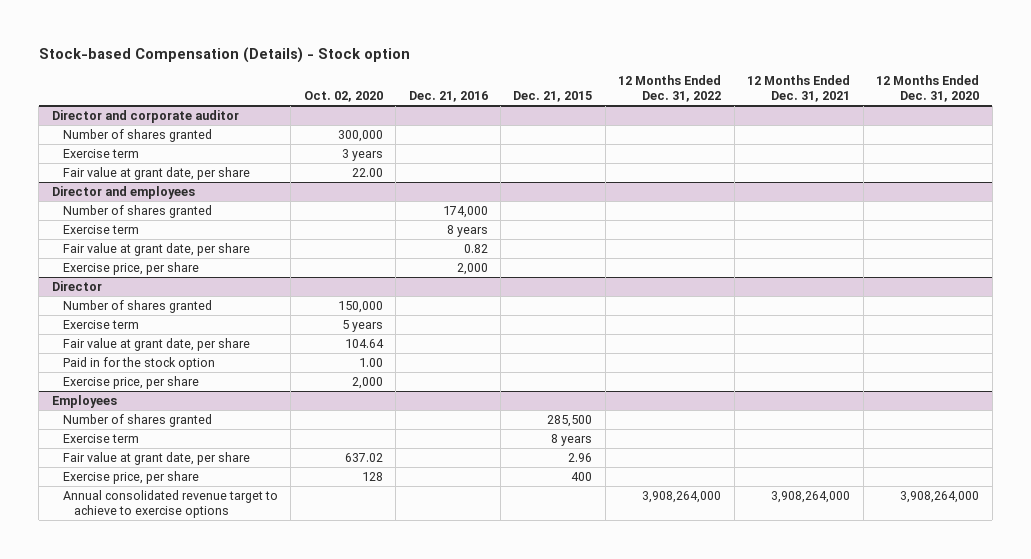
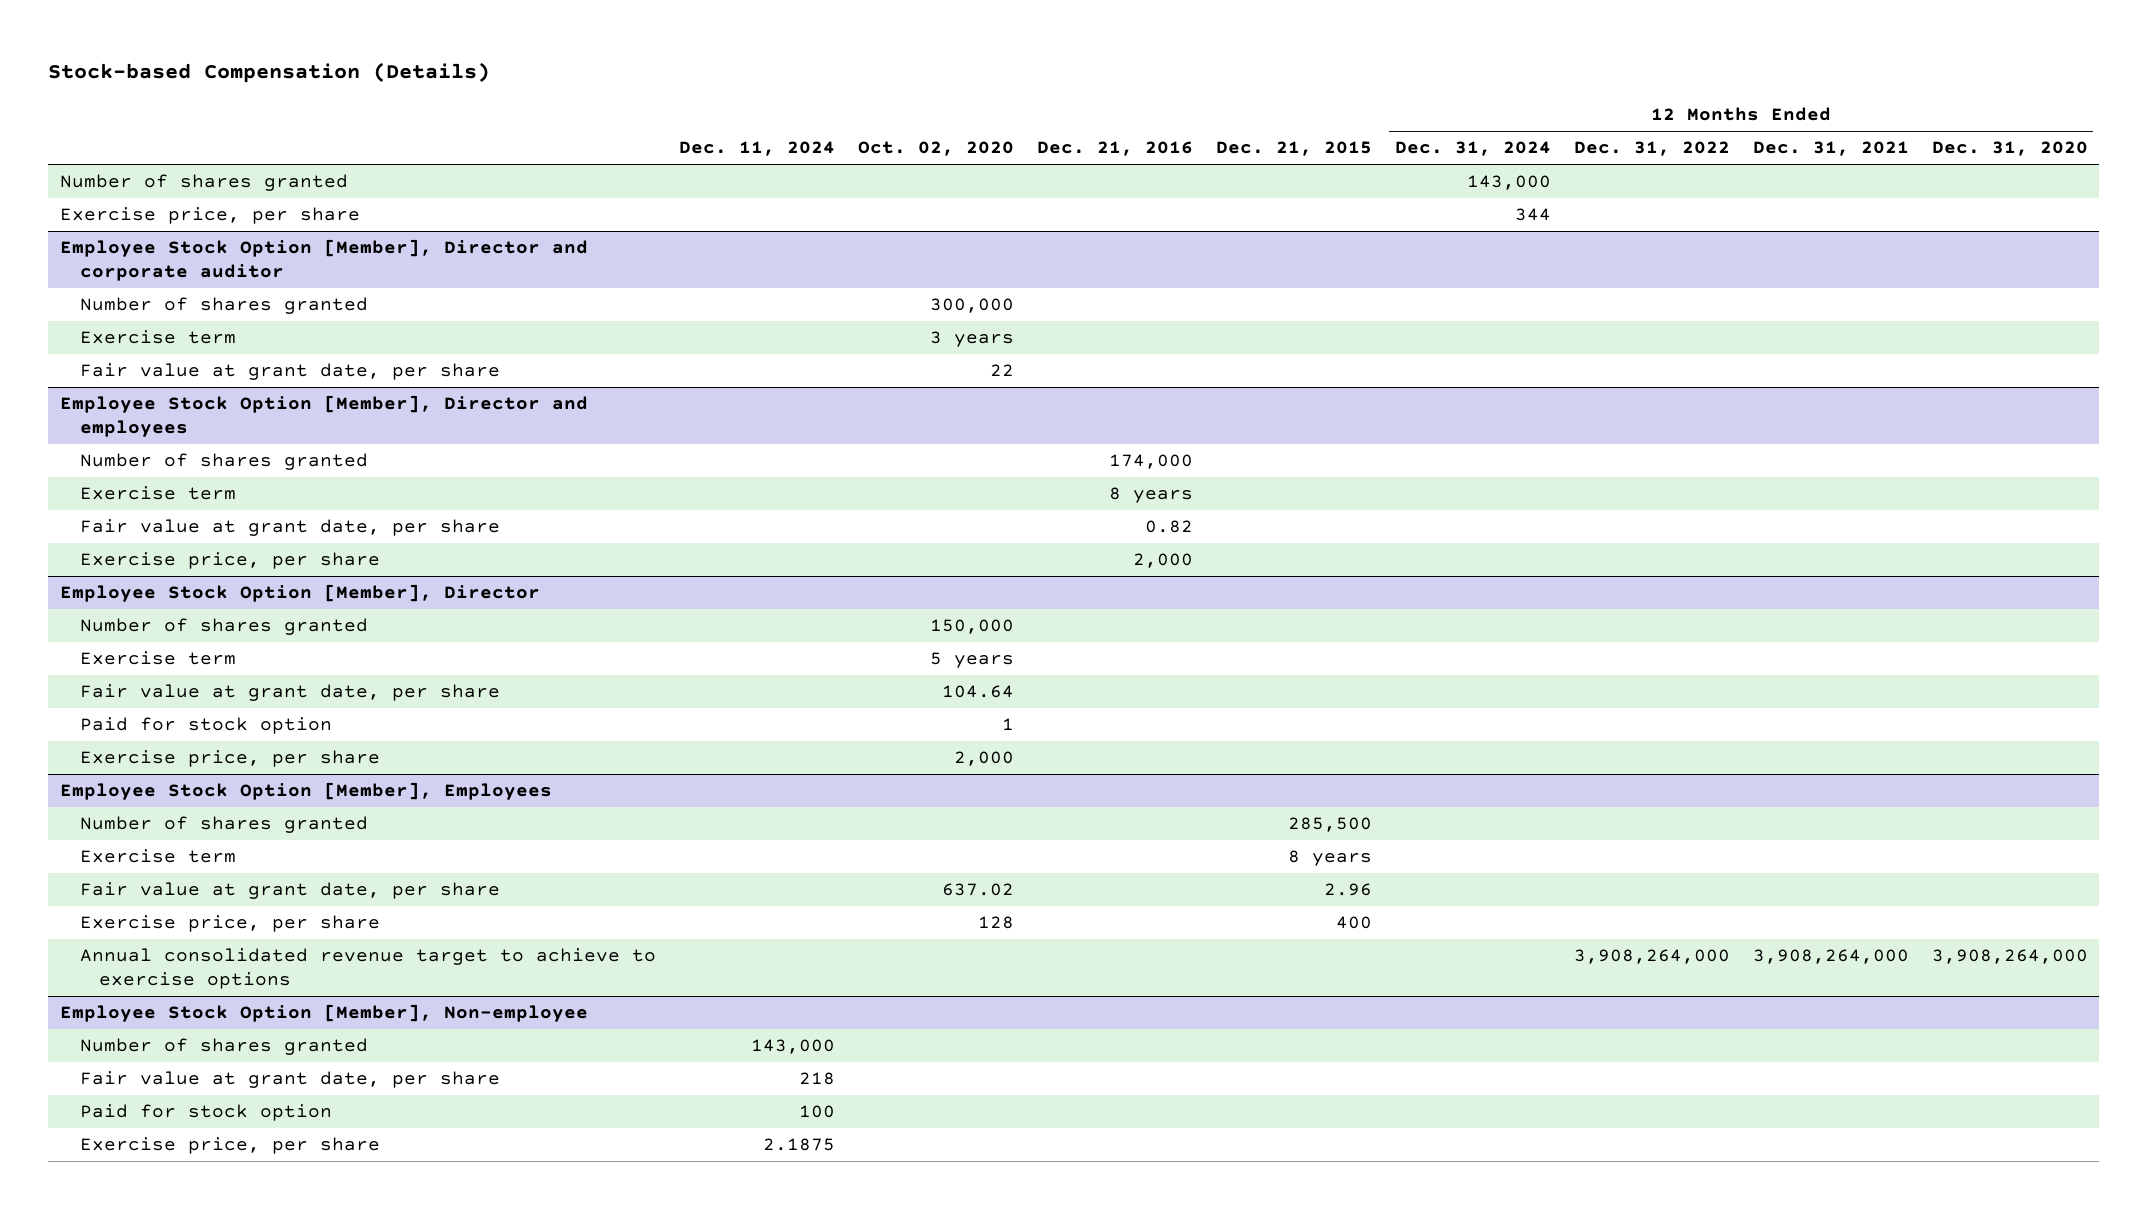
[38,46,410,63] Stock-based Compensation (Details) - Stock option -> [48,62,491,84] Stock-based Compensation (Details)
none -> [678,141,835,157] Dec. 11, 2024
none -> [1394,141,1551,157] Dec. 31, 2024
none -> [59,174,348,192] Number of shares granted
none -> [59,207,360,225] Exercise price, per share
[51,109,239,123] Director and corporate auditor -> [59,239,588,281] Employee Stock Option [Member], Director and corporate auditor
[351,167,383,177] 22.00 -> [989,364,1014,377] 22
[51,185,195,199] Director and employees -> [59,395,588,437] Employee Stock Option [Member], Director and employees
[51,280,102,291] Director -> [59,584,540,603] Employee Stock Option [Member], Director
[62,356,215,370] Paid in for the stock option -> [79,717,332,735] Paid for stock option
[358,357,383,367] 1.00 -> [1001,718,1014,731] 1
[51,394,117,408] Employees -> [59,782,552,801] Employee Stock Option [Member], Employees
none -> [59,1004,588,1023] Employee Stock Option [Member], Non-employee
none -> [79,1038,368,1056] Number of shares granted
none -> [79,1071,500,1089] Fair value at grant date, per share
none -> [79,1104,332,1122] Paid for stock option
none -> [79,1137,380,1155] Exercise price, per share

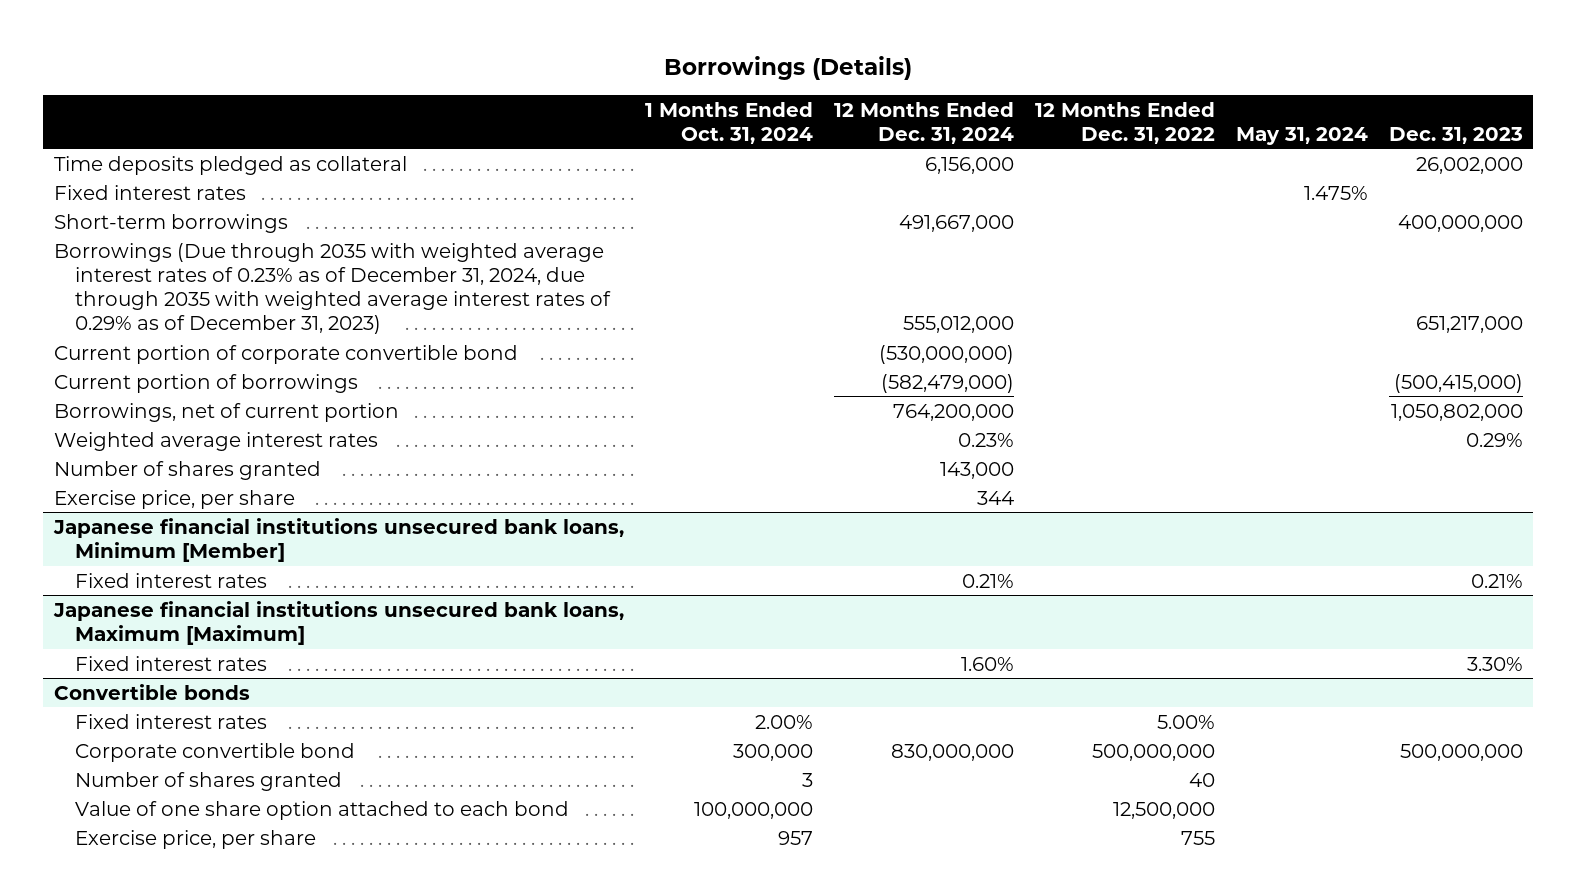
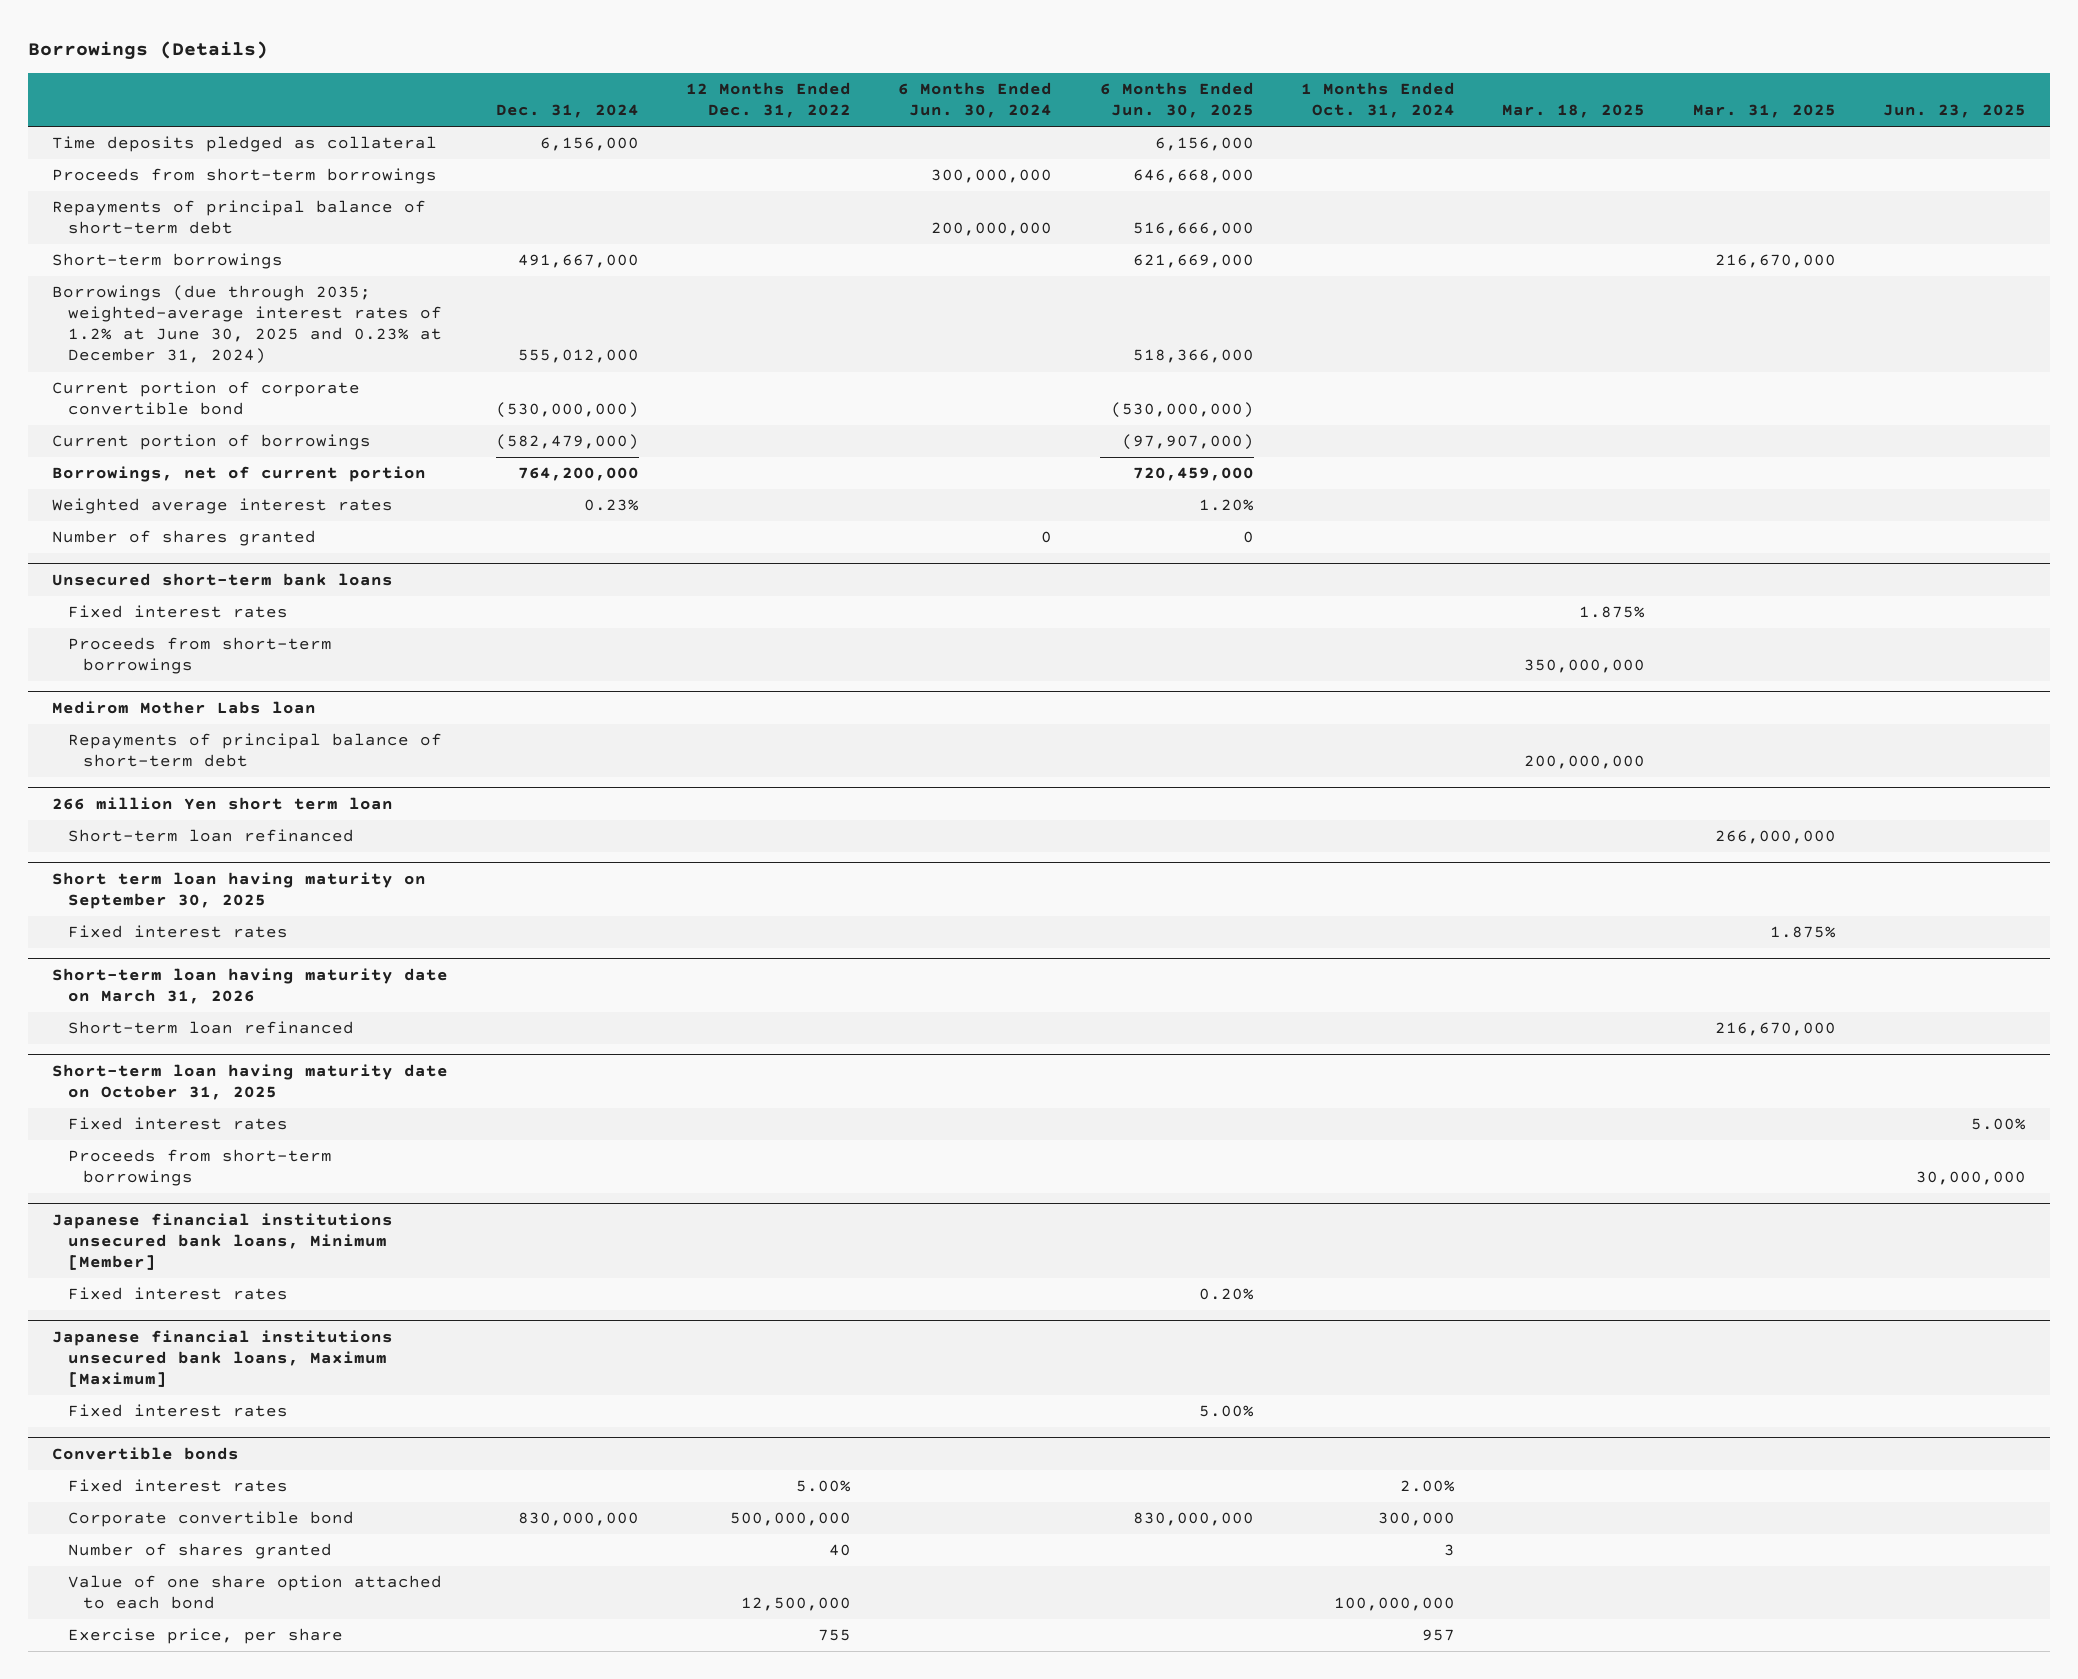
[833,101,1014,144] 12 Months Ended Dec. 31, 2024 -> none
[1235,126,1368,145] May 31, 2024 -> none
[1388,126,1523,144] Dec. 31, 2023 -> none
none -> [495,104,639,119] Dec. 31, 2024
none -> [898,81,1053,119] 6 Months Ended Jun. 30, 2024
none -> [1099,81,1254,119] 6 Months Ended Jun. 30, 2025
none -> [1502,104,1646,119] Mar. 18, 2025
none -> [1692,104,1836,119] Mar. 31, 2025
none -> [1883,104,2027,119] Jun. 23, 2025
[53,184,246,200] Fixed interest rates -> none
none -> [52,168,438,185] Proceeds from short-term borrowings
none -> [52,200,427,235] Repayments of principal balance of short-term debt
[53,242,612,335] Borrowings (Due through 2035 with weighted average interest rates of 0.23% as of December 31, 2024, due through 2035 with weighted average interest rates of 0.29% as of December 31, 2023) -> [52,285,442,365] Borrowings (due through 2035; weighted-average interest rates of 1.2% at June 30, 2025 and 0.23% at December 31, 2024)
[53,489,295,509] Exercise price, per share -> none
none -> [52,572,394,586] Unsecured short-term bank loans
none -> [67,605,288,619] Fixed interest rates
none -> [67,637,332,675] Proceeds from short-term borrowings
none -> [52,700,317,714] Medirom Mother Labs loan
none -> [67,733,442,768] Repayments of principal balance of short-term debt
none -> [52,796,394,810] 266 million Yen short term loan
none -> [67,829,354,843] Short-term loan refinanced
none -> [52,871,427,909] Short term loan having maturity on September 30, 2025
none -> [67,925,288,939] Fixed interest rates
none -> [52,967,449,1004] Short-term loan having maturity date on March 31, 2026
none -> [67,1021,354,1035] Short-term loan refinanced
none -> [52,1063,449,1100] Short-term loan having maturity date on October 31, 2025
none -> [67,1117,288,1131] Fixed interest rates
none -> [67,1149,332,1187] Proceeds from short-term borrowings

